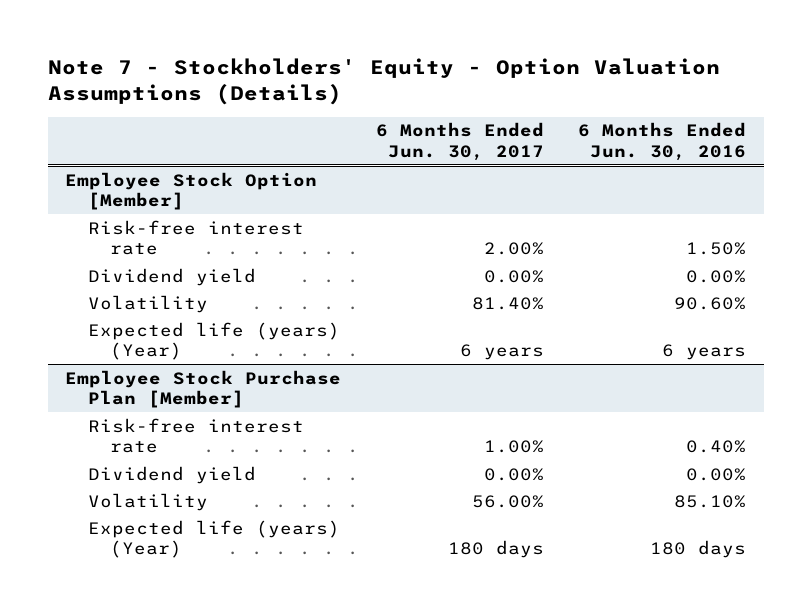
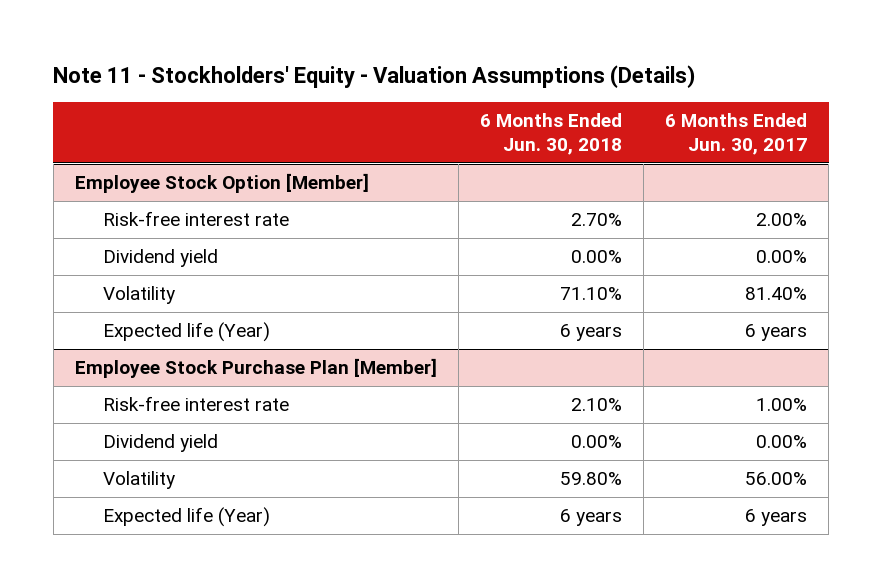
[48,58,721,106] Note 7 - Stockholders' Equity - Option Valuation Assumptions (Details) -> [53,64,696,88] Note 11 - Stockholders' Equity - Valuation Assumptions (Details)
[578,122,747,161] 6 Months Ended Jun. 30, 2016 -> none
none -> [480,113,623,155] 6 Months Ended Jun. 30, 2018
[87,321,340,360] Expected life (years) (Year) -> [102,322,270,343] Expected life (Year)
[87,519,340,558] Expected life (years) (Year) -> [102,507,270,528] Expected life (Year)
[447,539,544,558] 180 days -> [745,509,808,527] 6 years

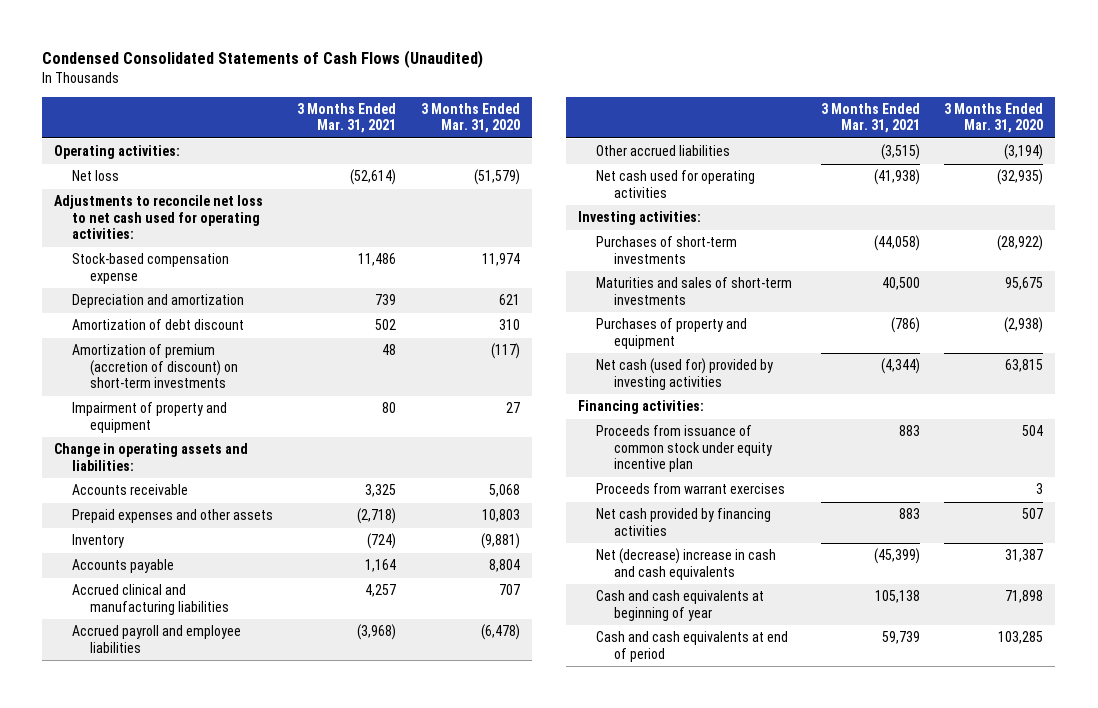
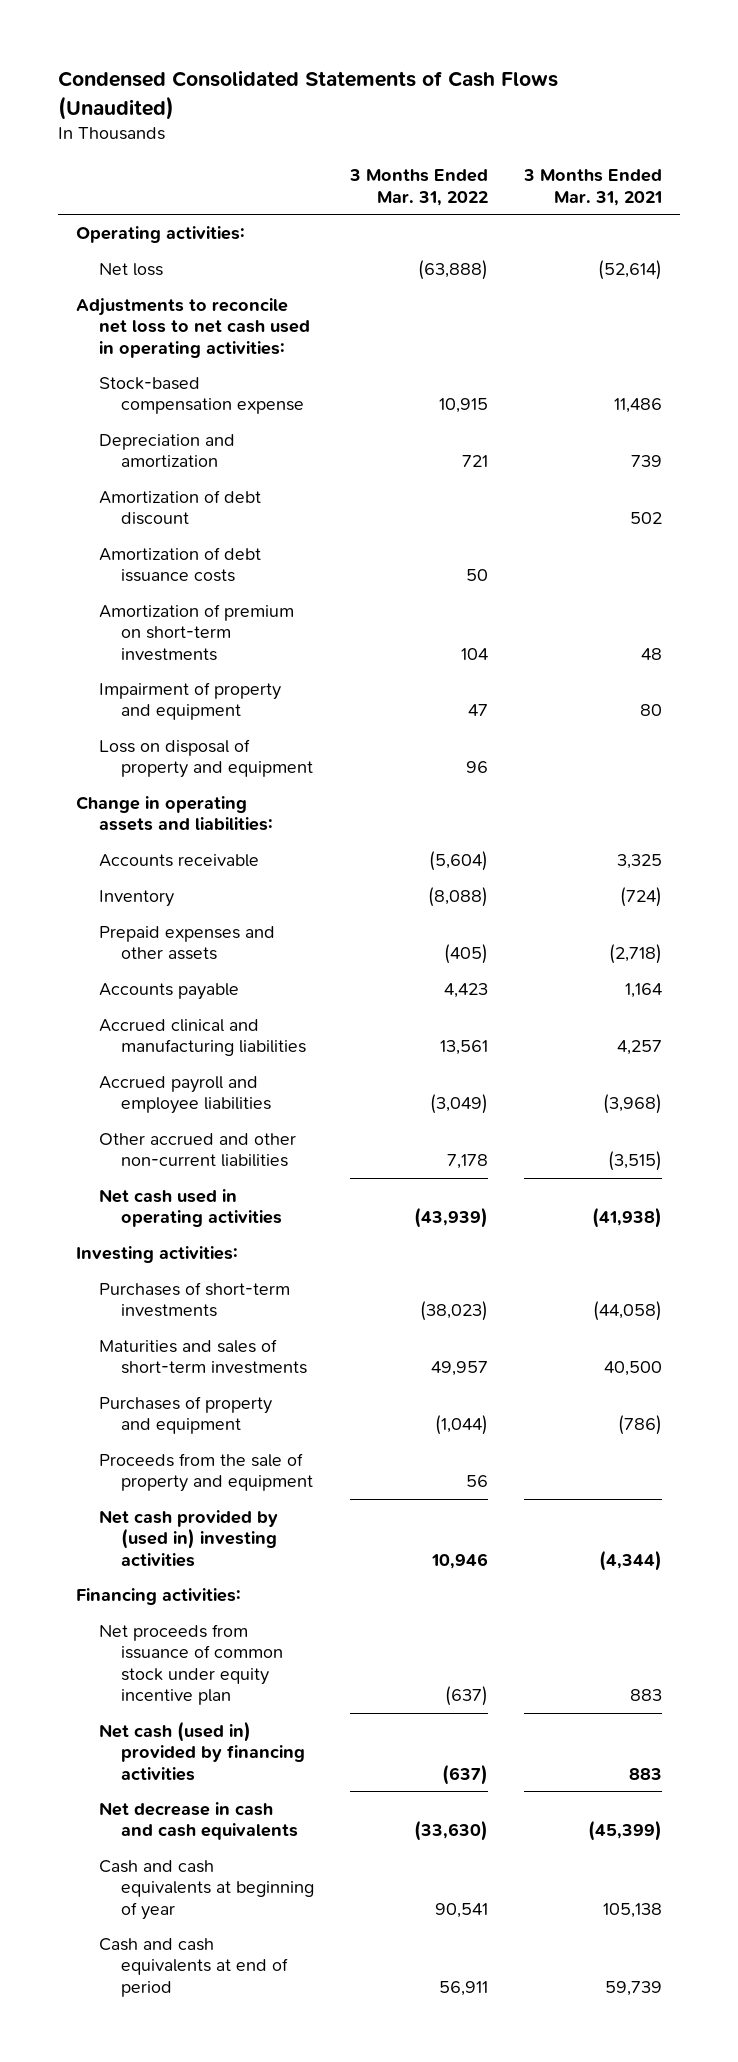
[420,102,520,134] 3 Months Ended Mar. 31, 2020 -> none
none -> [349,169,489,206] 3 Months Ended Mar. 31, 2022
[54,195,264,240] Adjustments to reconcile net loss to net cash used for operating activities: -> [76,298,310,358] Adjustments to reconcile net loss to net cash used in operating activities:
none -> [98,547,261,583] Amortization of debt issuance costs
[72,344,239,389] Amortization of premium (accretion of discount) on short-term investments -> [98,604,294,661] Amortization of premium on short-term investments
none -> [98,739,314,779] Loss on disposal of property and equipment
[72,509,274,524] Prepaid expenses and other assets -> [98,926,275,961] Prepaid expenses and other assets
[596,145,731,157] Other accrued liabilities -> [98,1133,296,1168] Other accrued and other non-current liabilities
[596,170,756,198] Net cash used for operating activities -> [98,1189,283,1228] Net cash used in operating activities
none -> [98,1453,314,1493] Proceeds from the sale of property and equipment
[596,358,774,390] Net cash (used for) provided by investing activities -> [98,1510,278,1567] Net cash provided by (used in) investing activities
[596,483,786,495] Proceeds from warrant exercises -> none
[596,425,773,473] Proceeds from issuance of common stock under equity incentive plan -> [98,1624,284,1705] Net proceeds from issuance of common stock under equity incentive plan
[596,508,772,536] Net cash provided by financing activities -> [98,1721,306,1781] Net cash (used in) provided by financing activities
[596,548,777,580] Net (decrease) increase in cash and cash equivalents -> [98,1802,299,1841] Net decrease in cash and cash equivalents

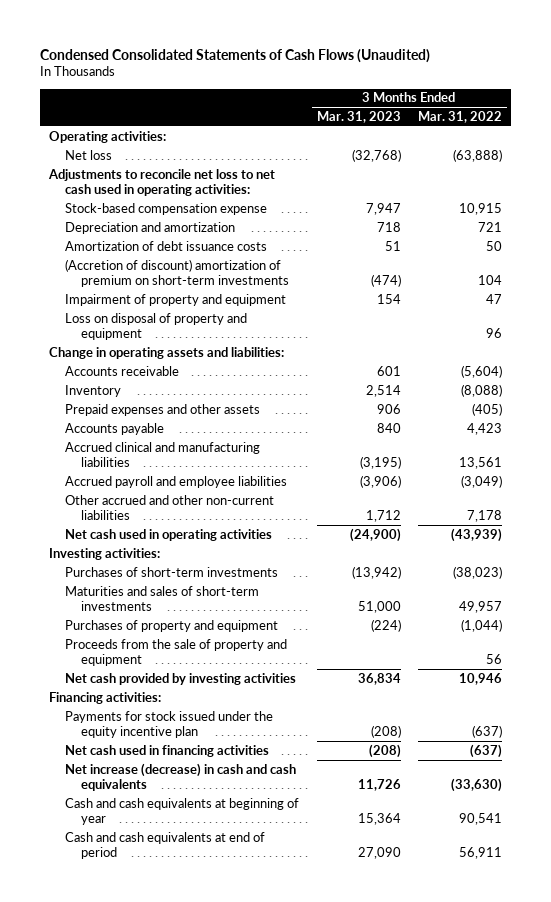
[523,169,663,206] 3 Months Ended Mar. 31, 2021 -> none
none -> [316,111,401,124] Mar. 31, 2023
[98,490,261,526] Amortization of debt discount -> none
[98,604,294,661] Amortization of premium on short-term investments -> [65,258,290,288] (Accretion of discount) amortization of premium on short-term investments
[98,1510,278,1567] Net cash provided by (used in) investing activities -> [65,672,297,685] Net cash provided by investing activities
[98,1624,284,1705] Net proceeds from issuance of common stock under equity incentive plan -> [65,710,274,739] Payments for stock issued under the equity incentive plan
[98,1721,306,1781] Net cash (used in) provided by financing activities -> [65,744,270,757] Net cash used in financing activities
[98,1802,299,1841] Net decrease in cash and cash equivalents -> [65,762,297,792] Net increase (decrease) in cash and cash equivalents

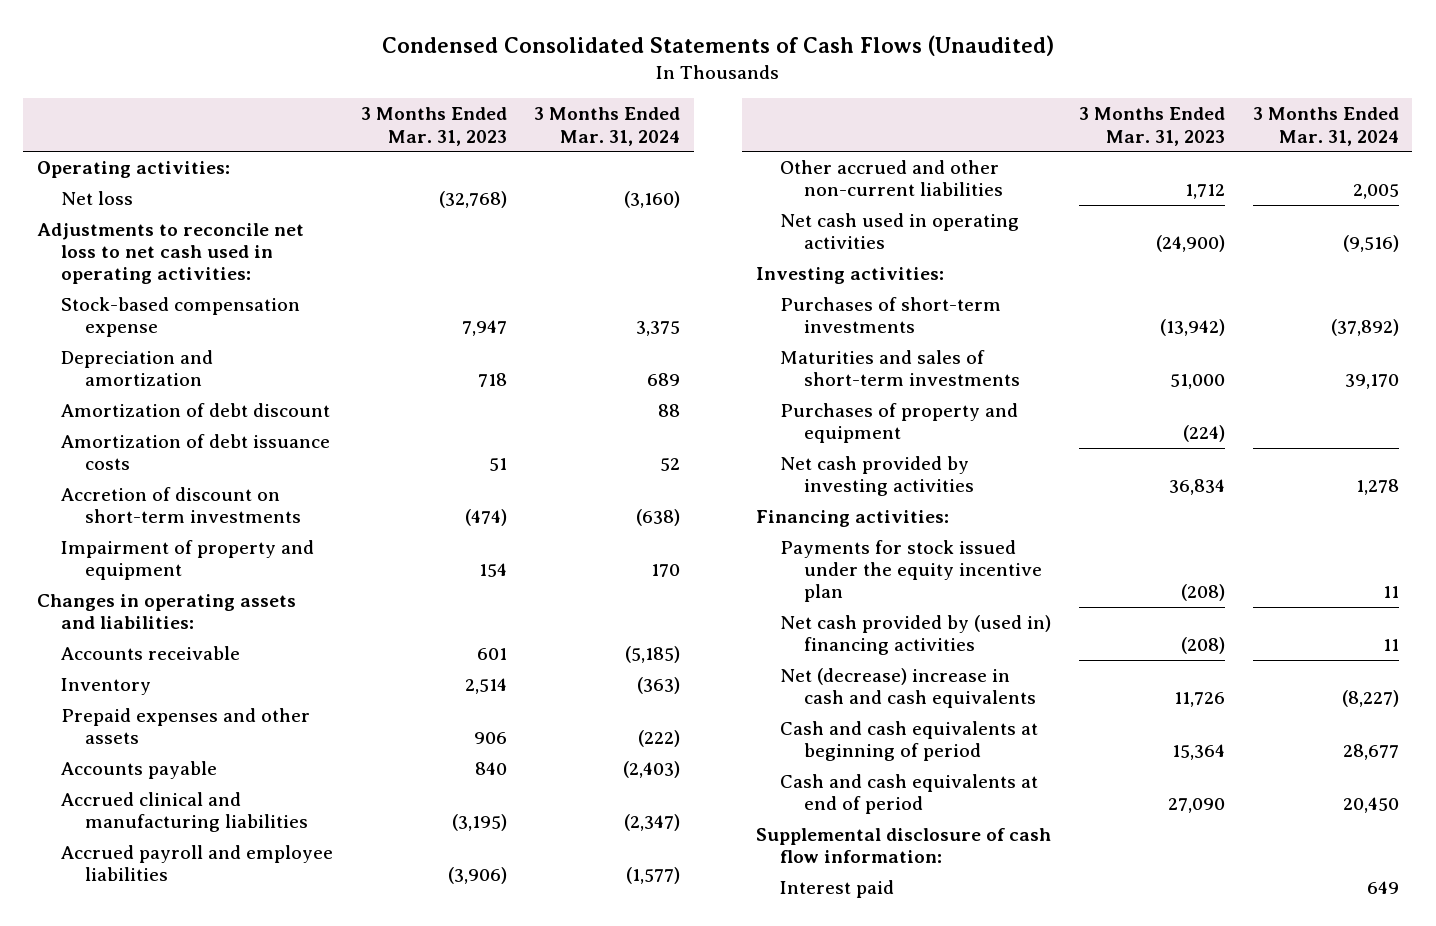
[418,111,503,124] Mar. 31, 2022 -> none
none -> [534,107,681,146] 3 Months Ended Mar. 31, 2024
none -> [61,402,331,417] Amortization of debt discount
[65,258,290,288] (Accretion of discount) amortization of premium on short-term investments -> [61,486,302,524] Accretion of discount on short-term investments
[65,312,248,341] Loss on disposal of property and equipment -> none
[49,346,285,359] Change in operating assets and liabilities: -> [37,593,297,630] Changes in operating assets and liabilities:
[65,638,288,667] Proceeds from the sale of property and equipment -> none
[65,744,270,757] Net cash used in financing activities -> [779,614,1051,656] Net cash provided by (used in) financing activities
[65,762,297,792] Net increase (decrease) in cash and cash equivalents -> [779,667,1036,709] Net (decrease) increase in cash and cash equivalents
[65,797,300,826] Cash and cash equivalents at beginning of year -> [779,720,1038,762] Cash and cash equivalents at beginning of period
none -> [755,827,1051,864] Supplemental disclosure of cash flow information:
none -> [779,879,894,898] Interest paid

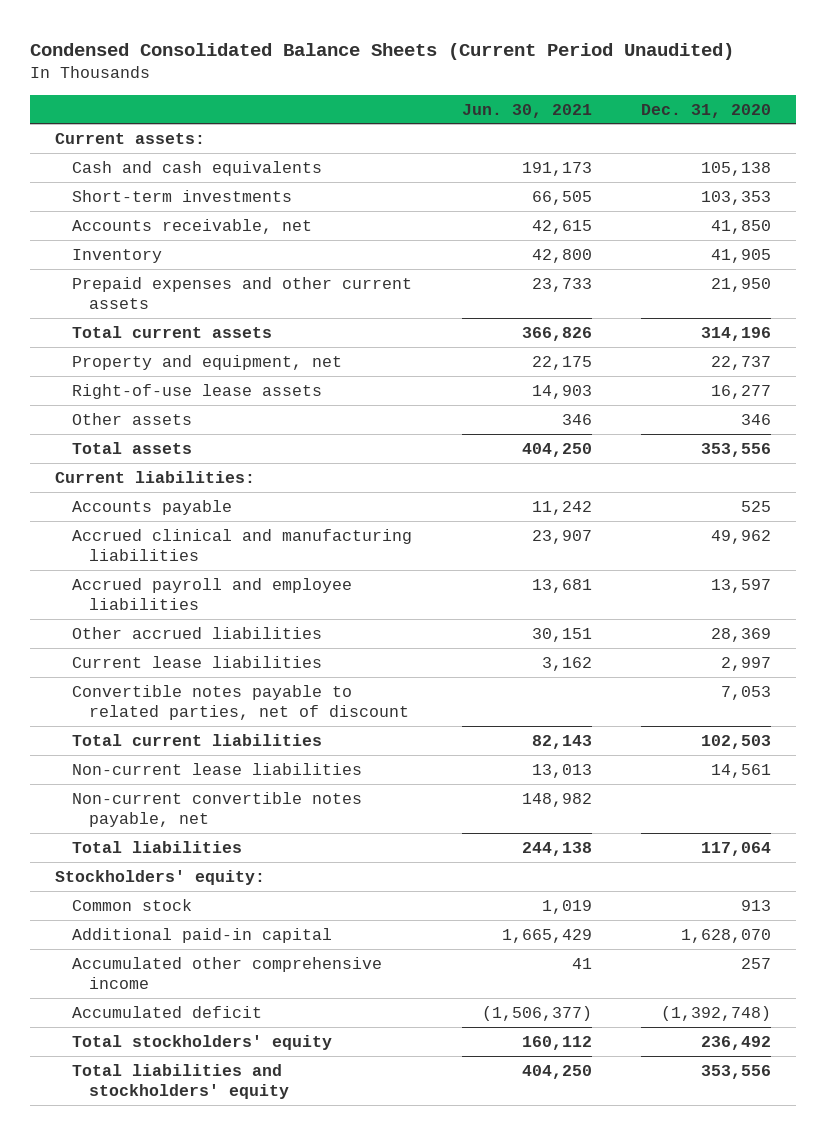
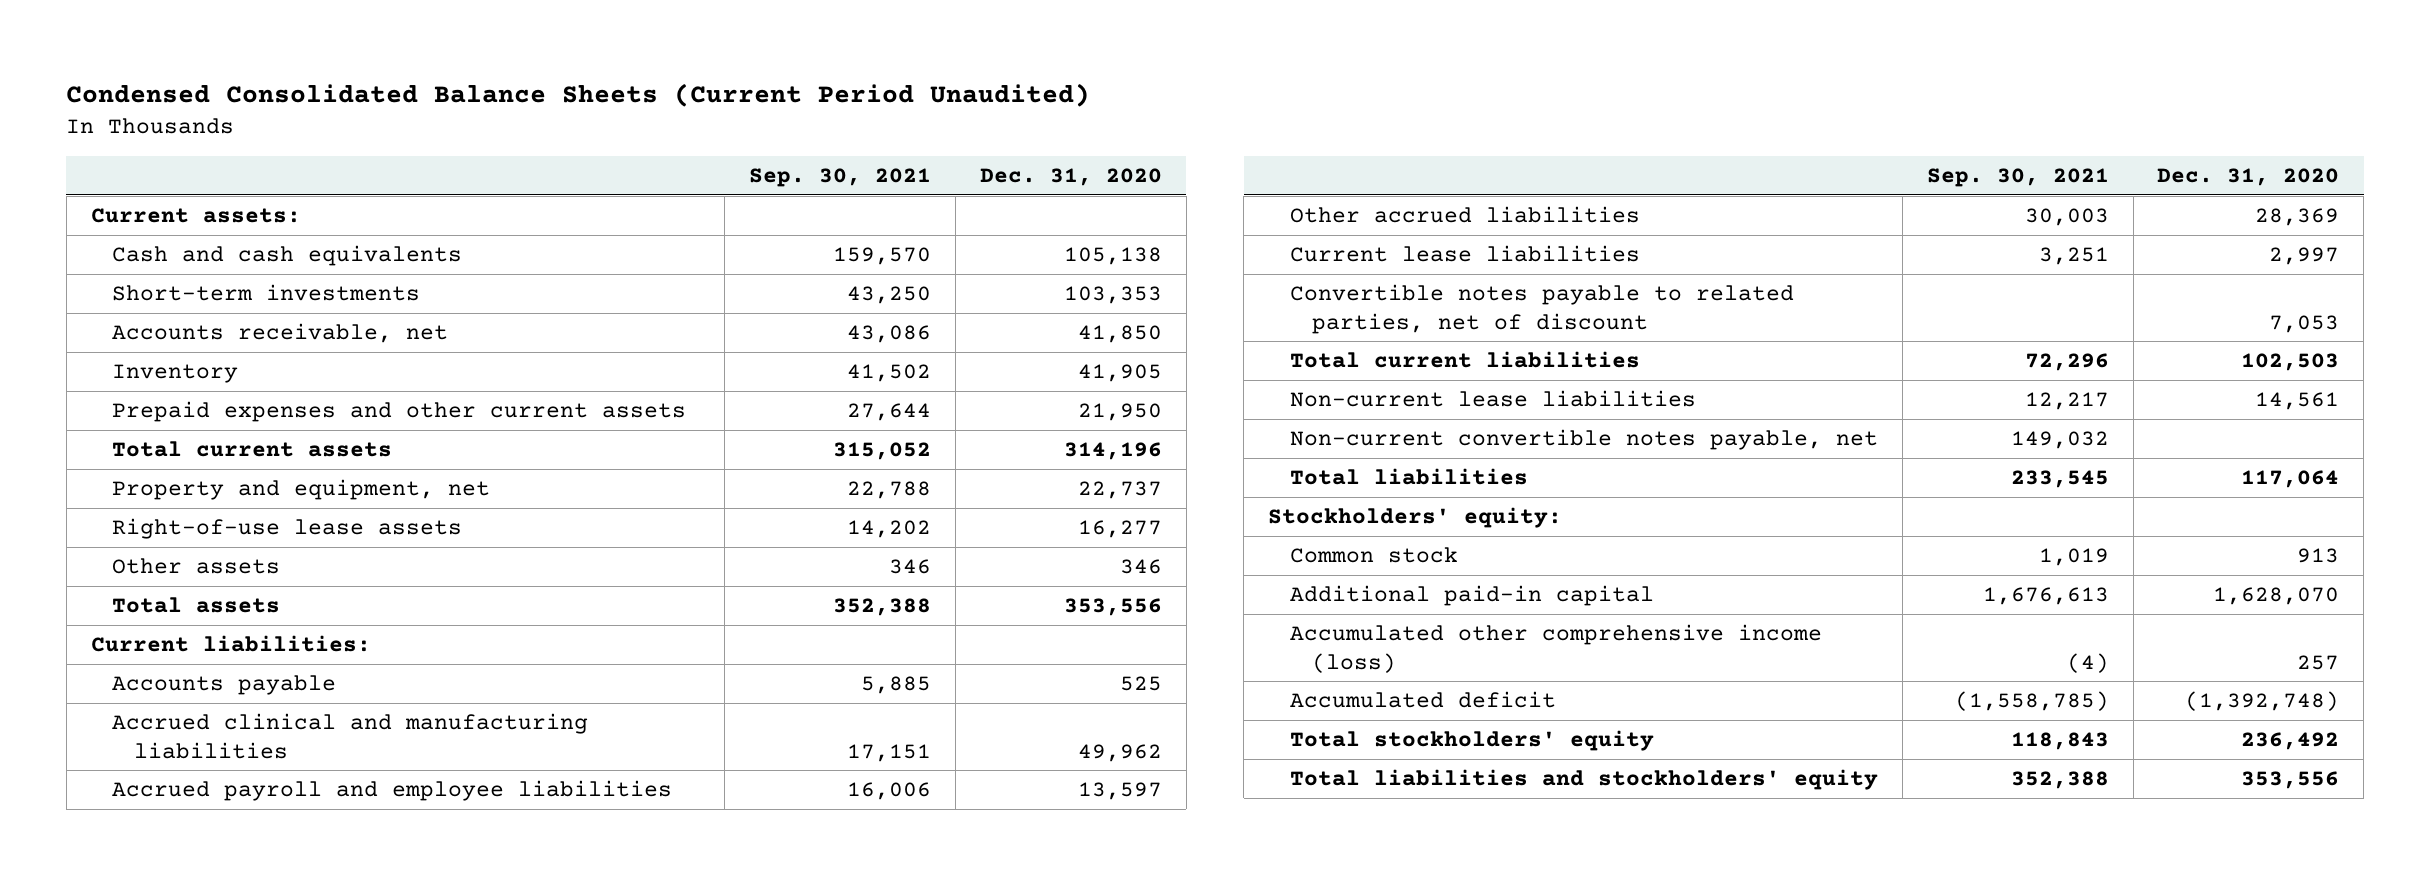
[461,103,592,118] Jun. 30, 2021 -> none
none -> [749,168,932,188] Sep. 30, 2021
[71,956,382,990] Accumulated other comprehensive income -> [1289,623,1822,673] Accumulated other comprehensive income (loss)

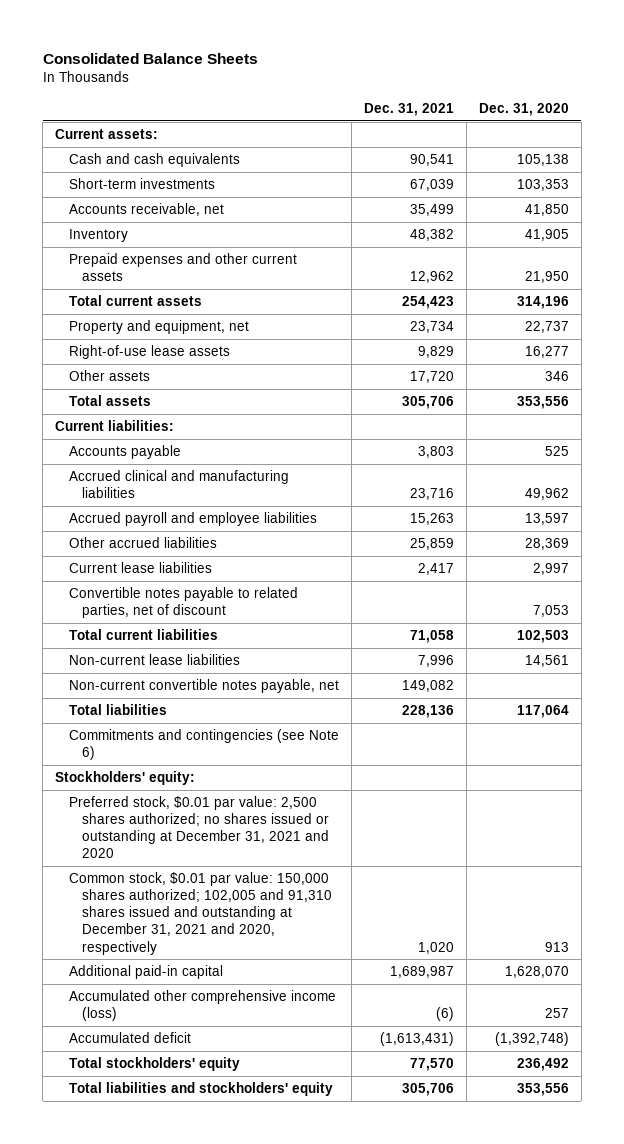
[66,83,1091,108] Condensed Consolidated Balance Sheets (Current Period Unaudited) -> [42,52,258,64] Consolidated Balance Sheets
[749,168,932,188] Sep. 30, 2021 -> none
none -> [363,102,454,116] Dec. 31, 2021
none -> [68,729,339,761] Commitments and contingencies (see Note 6)
none -> [68,796,329,859] Preferred stock, $0.01 par value: 2,500 shares authorized; no shares issued or outstanding at December 31, 2021 and 2020
[1289,546,1458,563] Common stock -> [68,872,332,955] Common stock, $0.01 par value: 150,000 shares authorized; 102,005 and 91,310 shares issued and outstanding at December 31, 2021 and 2020, respectively

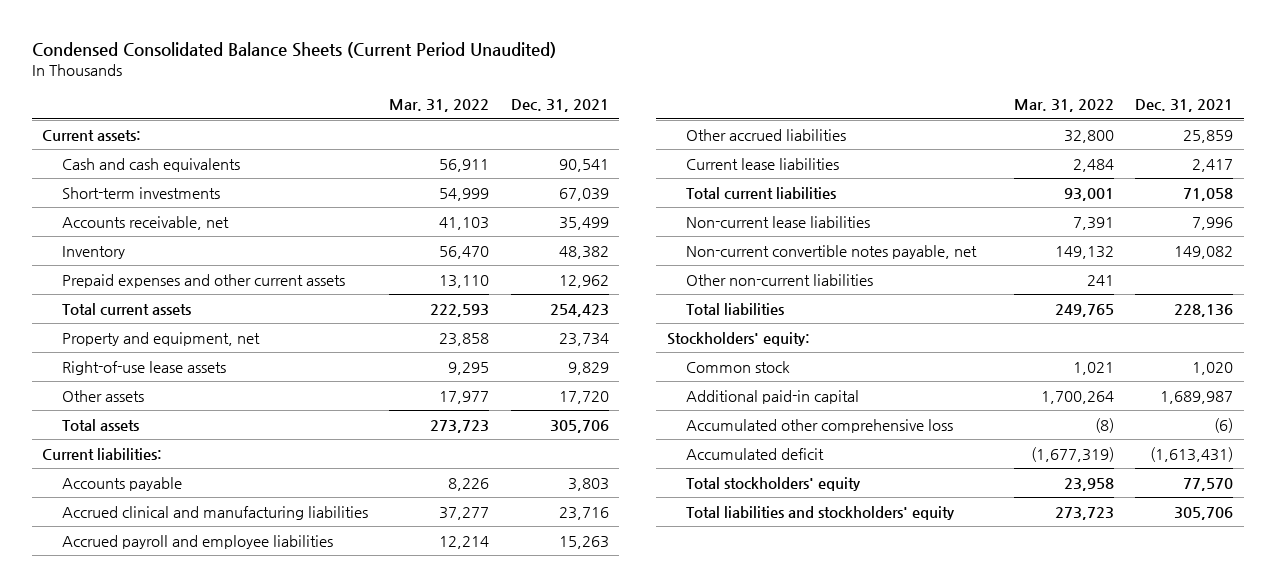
[42,52,258,64] Consolidated Balance Sheets -> [31,41,556,58] Condensed Consolidated Balance Sheets (Current Period Unaudited)
[478,102,569,116] Dec. 31, 2020 -> none
none -> [389,99,490,113] Mar. 31, 2022
[68,587,298,619] Convertible notes payable to related parties, net of discount -> none
none -> [686,273,874,286] Other non-current liabilities
[68,729,339,761] Commitments and contingencies (see Note 6) -> none
[68,796,329,859] Preferred stock, $0.01 par value: 2,500 shares authorized; no shares issued or outstanding at December 31, 2021 and 2020 -> none
[68,872,332,955] Common stock, $0.01 par value: 150,000 shares authorized; 102,005 and 91,310 shares issued and outstanding at December 31, 2021 and 2020, respectively -> [686,360,791,373] Common stock
[68,990,336,1022] Accumulated other comprehensive income (loss) -> [686,418,954,433] Accumulated other comprehensive loss

